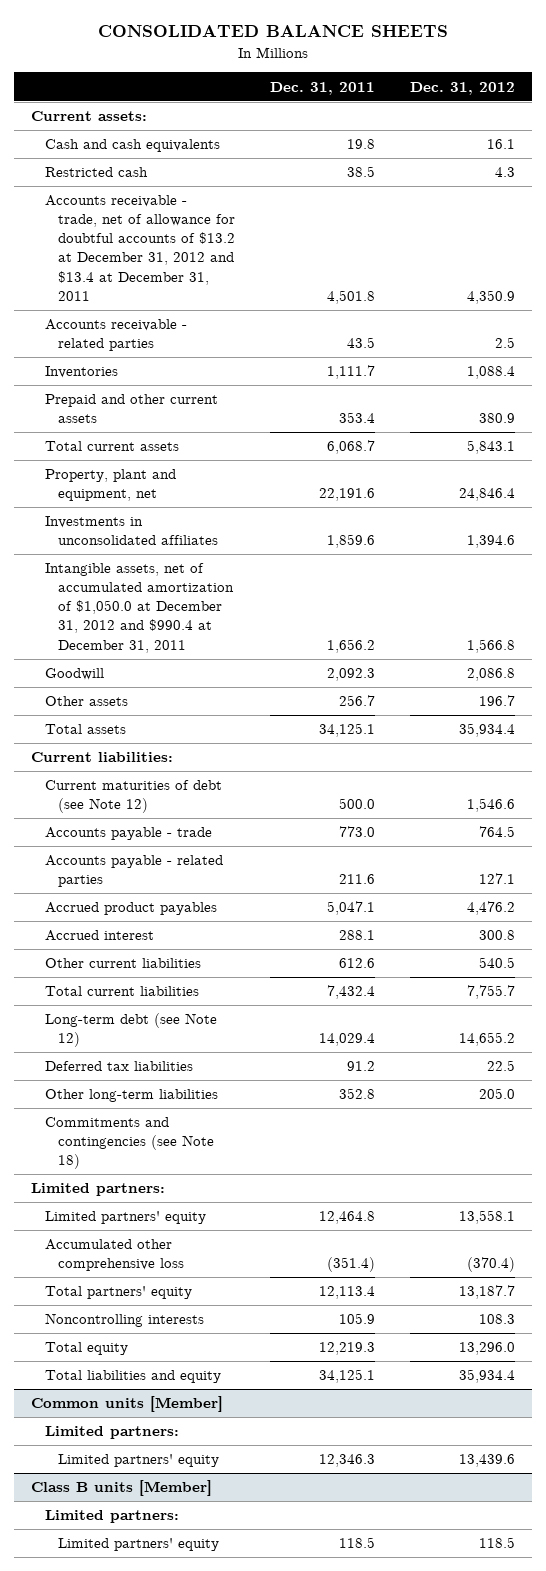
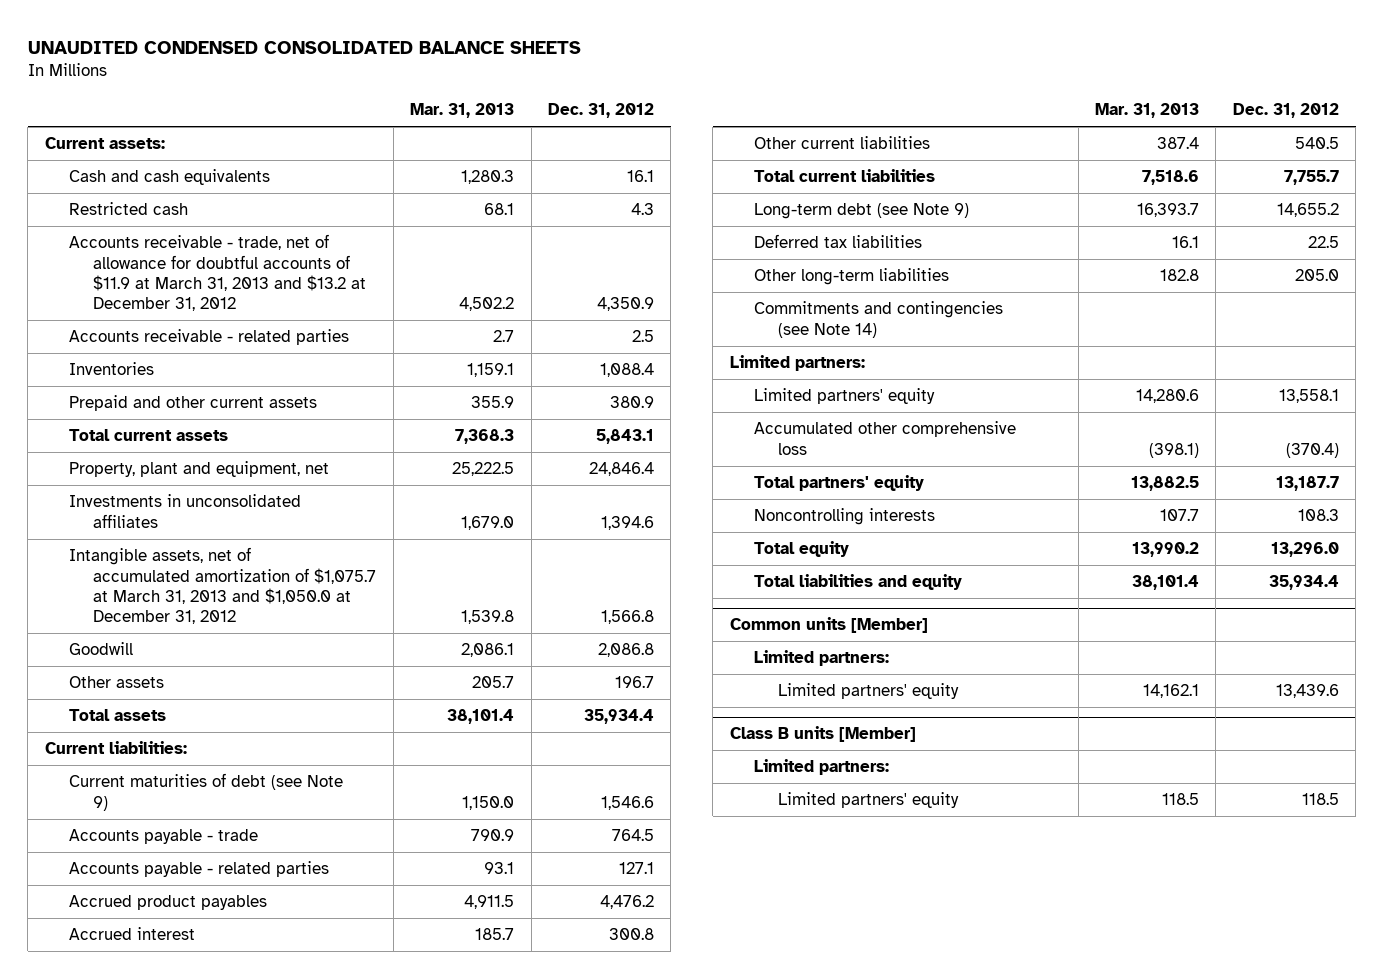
[98,25,449,38] CONSOLIDATED BALANCE SHEETS -> [27,40,581,54] UNAUDITED CONDENSED CONSOLIDATED BALANCE SHEETS
[269,81,375,95] Dec. 31, 2011 -> none
none -> [410,103,515,119] Mar. 31, 2013
[44,195,236,301] Accounts receivable - trade, net of allowance for doubtful accounts of $13.2 at December 31, 2012 and $13.4 at December 31, 2011 -> [68,234,367,311] Accounts receivable - trade, net of allowance for doubtful accounts of $11.9 at March 31, 2013 and $13.2 at December 31, 2012
[44,563,235,653] Intangible assets, net of accumulated amortization of $1,050.0 at December 31, 2012 and $990.4 at December 31, 2011 -> [68,547,377,624] Intangible assets, net of accumulated amortization of $1,075.7 at March 31, 2013 and $1,050.0 at December 31, 2012
[44,780,222,814] Current maturities of debt (see Note 12) -> [68,773,343,811] Current maturities of debt (see Note 9)
[44,1013,217,1048] Long-term debt (see Note 12) -> [753,203,969,220] Long-term debt (see Note 9)
[44,1117,215,1170] Commitments and contingencies (see Note 18) -> [753,301,1003,338] Commitments and contingencies (see Note 14)

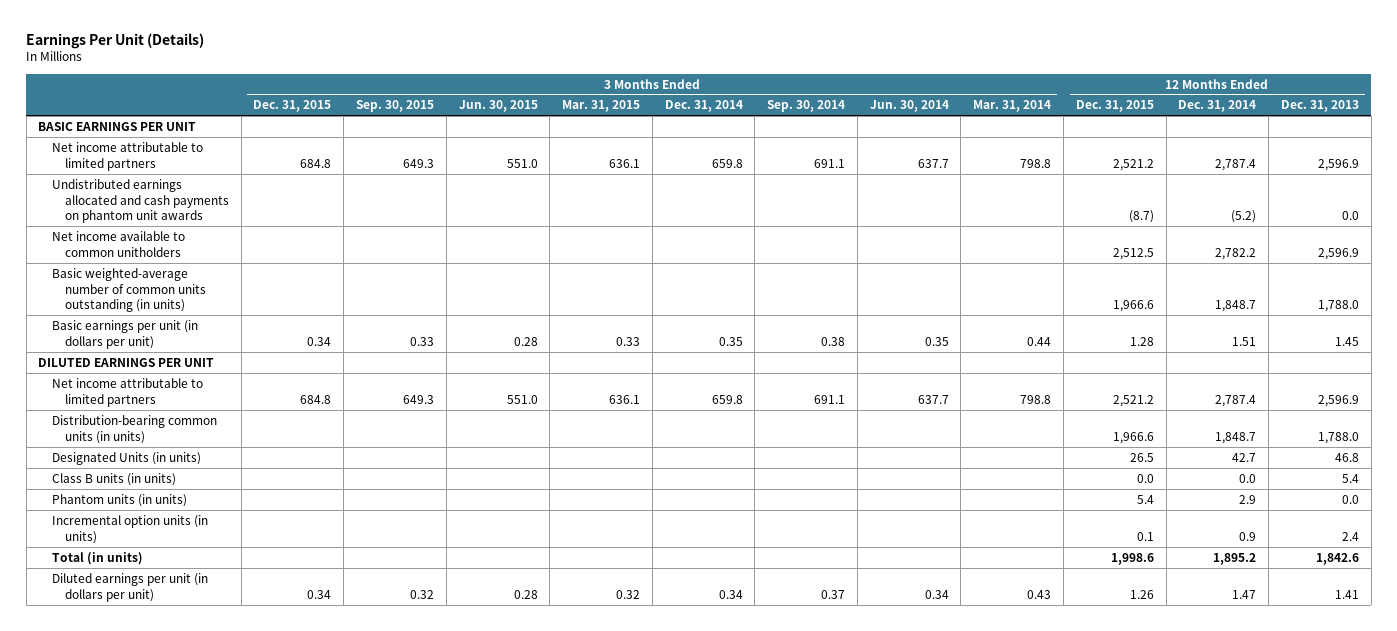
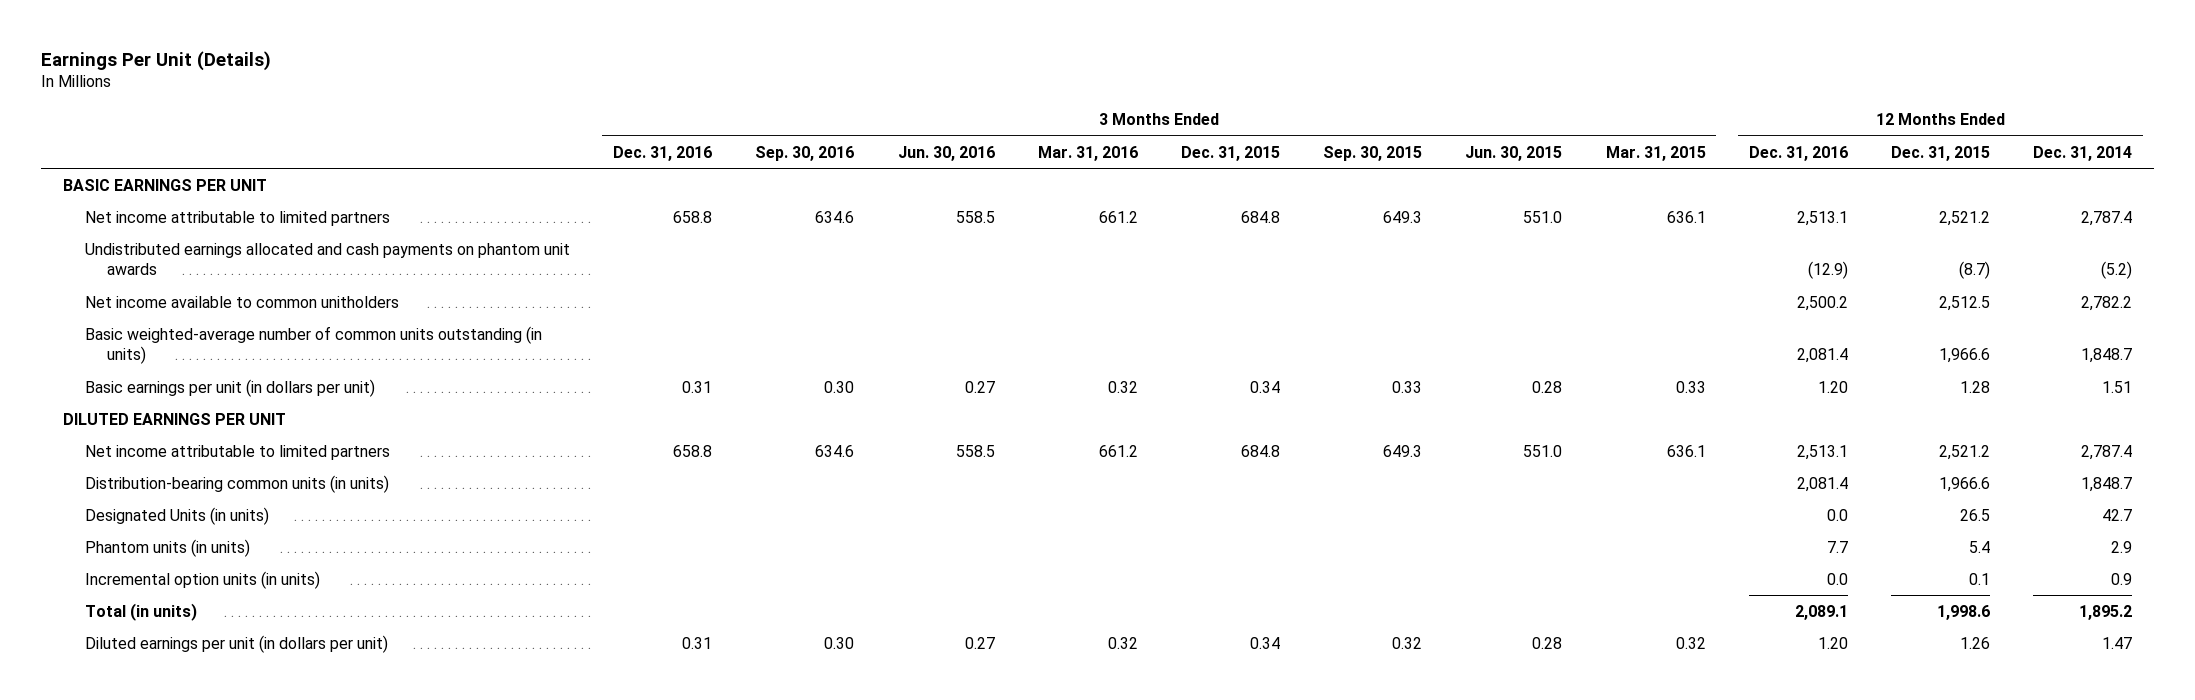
[664,100,743,113] Dec. 31, 2014 -> none
[767,100,846,113] Sep. 30, 2014 -> none
[869,100,949,113] Jun. 30, 2014 -> none
[973,100,1052,113] Mar. 31, 2014 -> none
[1280,100,1359,113] Dec. 31, 2013 -> none
none -> [613,145,713,161] Dec. 31, 2016
none -> [755,145,855,161] Sep. 30, 2016
none -> [897,145,995,161] Jun. 30, 2016
none -> [1037,145,1138,161] Mar. 31, 2016
none -> [1748,145,1848,161] Dec. 31, 2016
[51,472,176,486] Class B units (in units) -> none

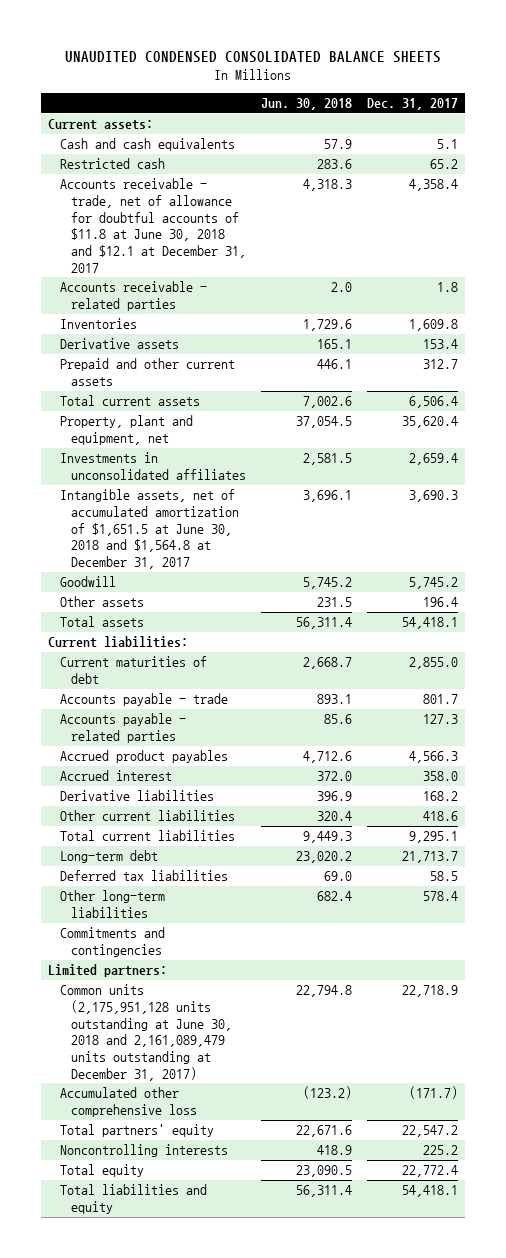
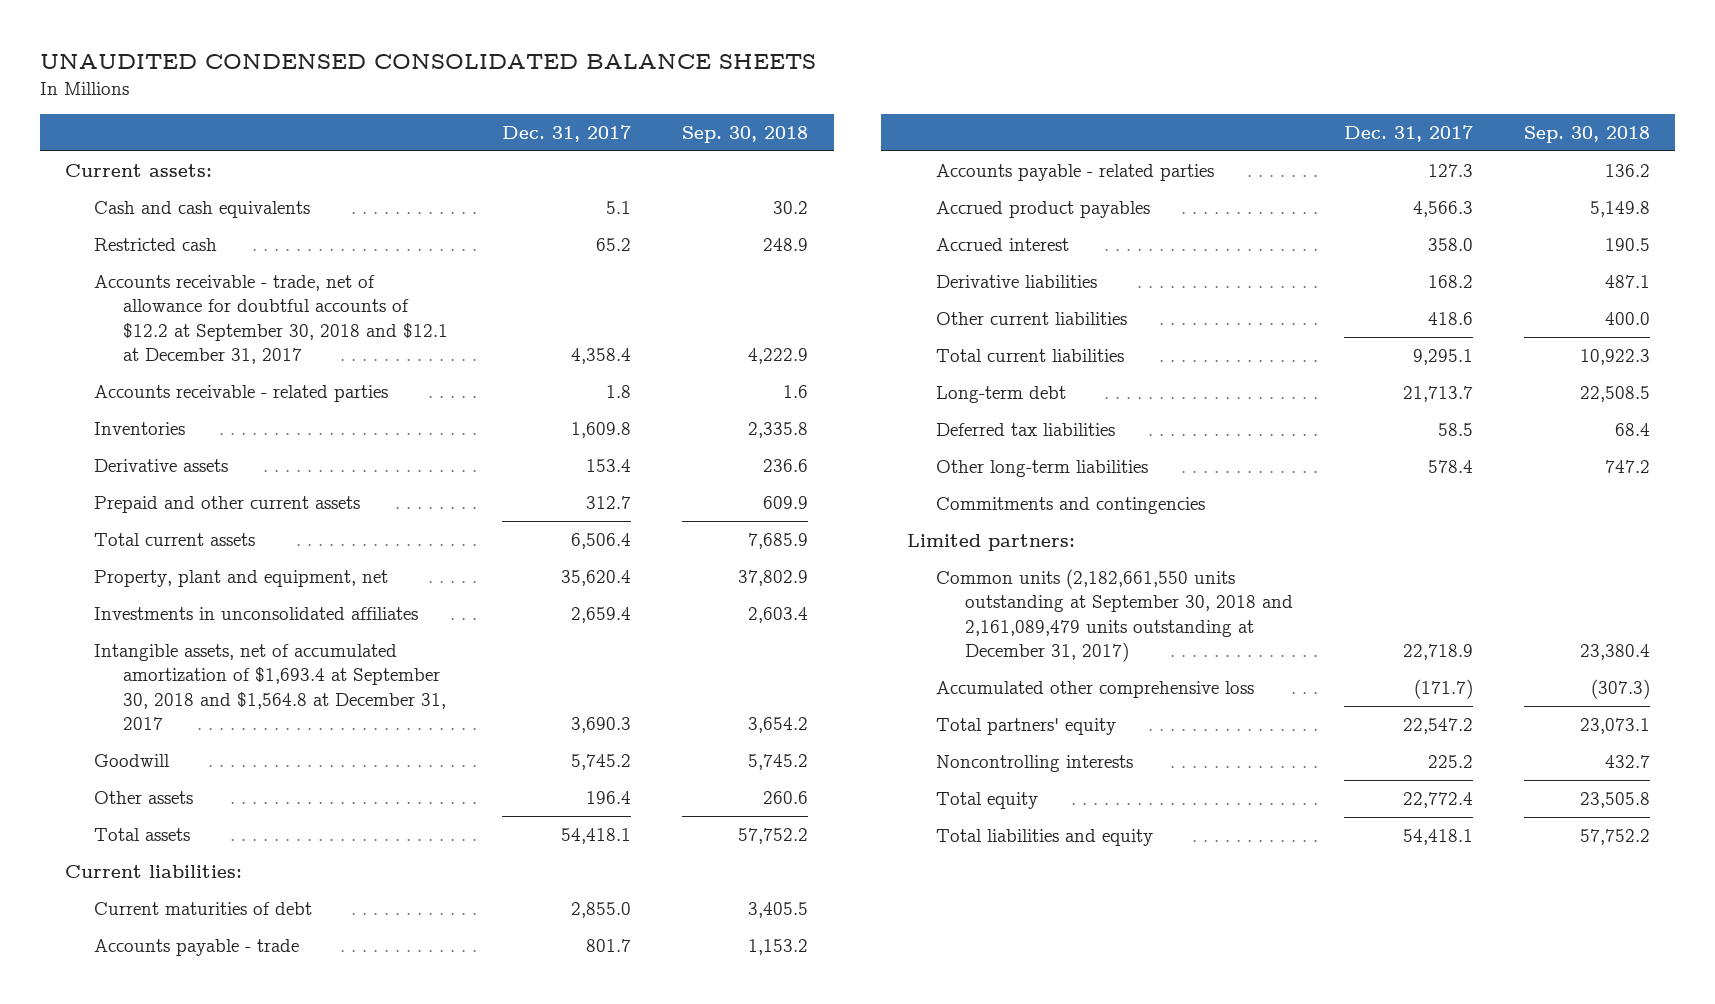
[260,97,352,110] Jun. 30, 2018 -> none
none -> [682,126,809,144] Sep. 30, 2018
[59,178,247,273] Accounts receivable - trade, net of allowance for doubtful accounts of $11.8 at June 30, 2018 and $12.1 at December 31, 2017 -> [94,275,449,365] Accounts receivable - trade, net of allowance for doubtful accounts of $12.2 at September 30, 2018 and $12.1 at December 31, 2017
[59,489,240,569] Intangible assets, net of accumulated amortization of $1,651.5 at June 30, 2018 and $1,564.8 at December 31, 2017 -> [94,644,447,731] Intangible assets, net of accumulated amortization of $1,693.4 at September 30, 2018 and $1,564.8 at December 31, 2017
[59,984,233,1081] Common units (2,175,951,128 units outstanding at June 30, 2018 and 2,161,089,479 units outstanding at December 31, 2017) -> [935,569,1293,663] Common units (2,182,661,550 units outstanding at September 30, 2018 and 2,161,089,479 units outstanding at December 31, 2017)

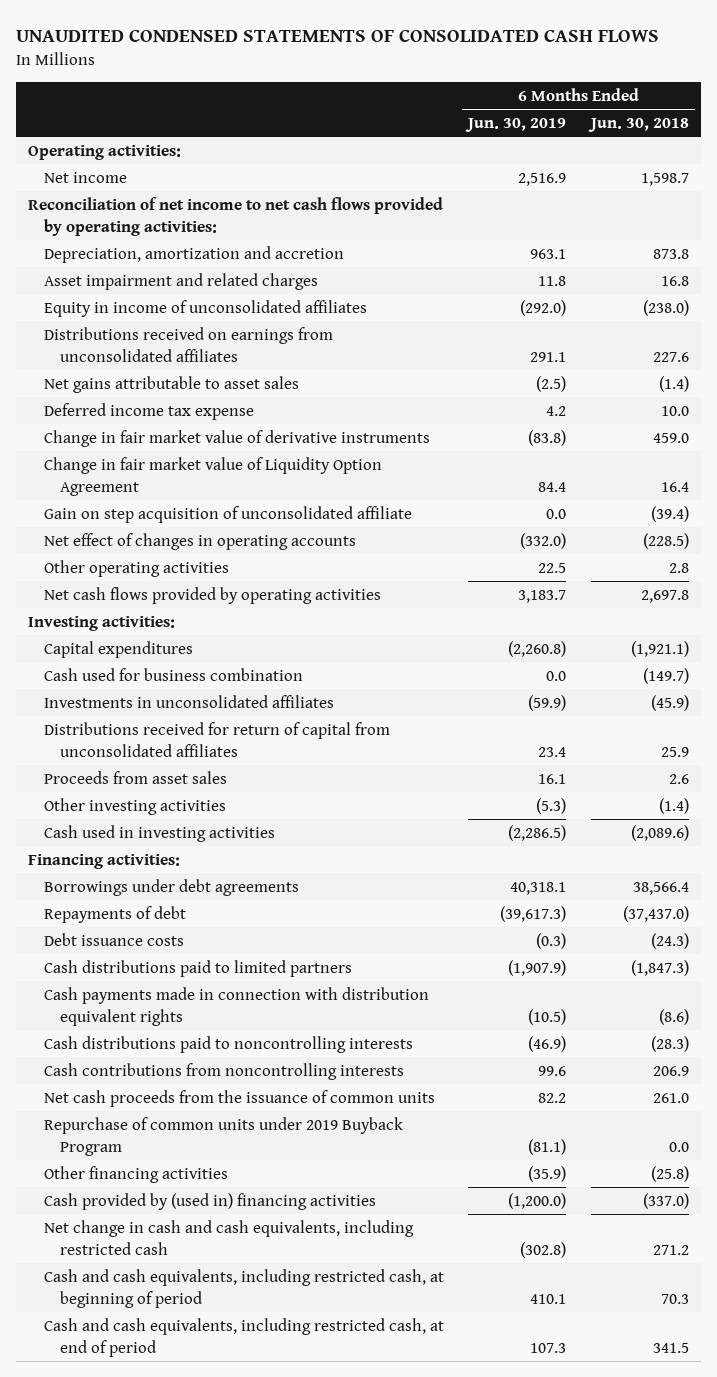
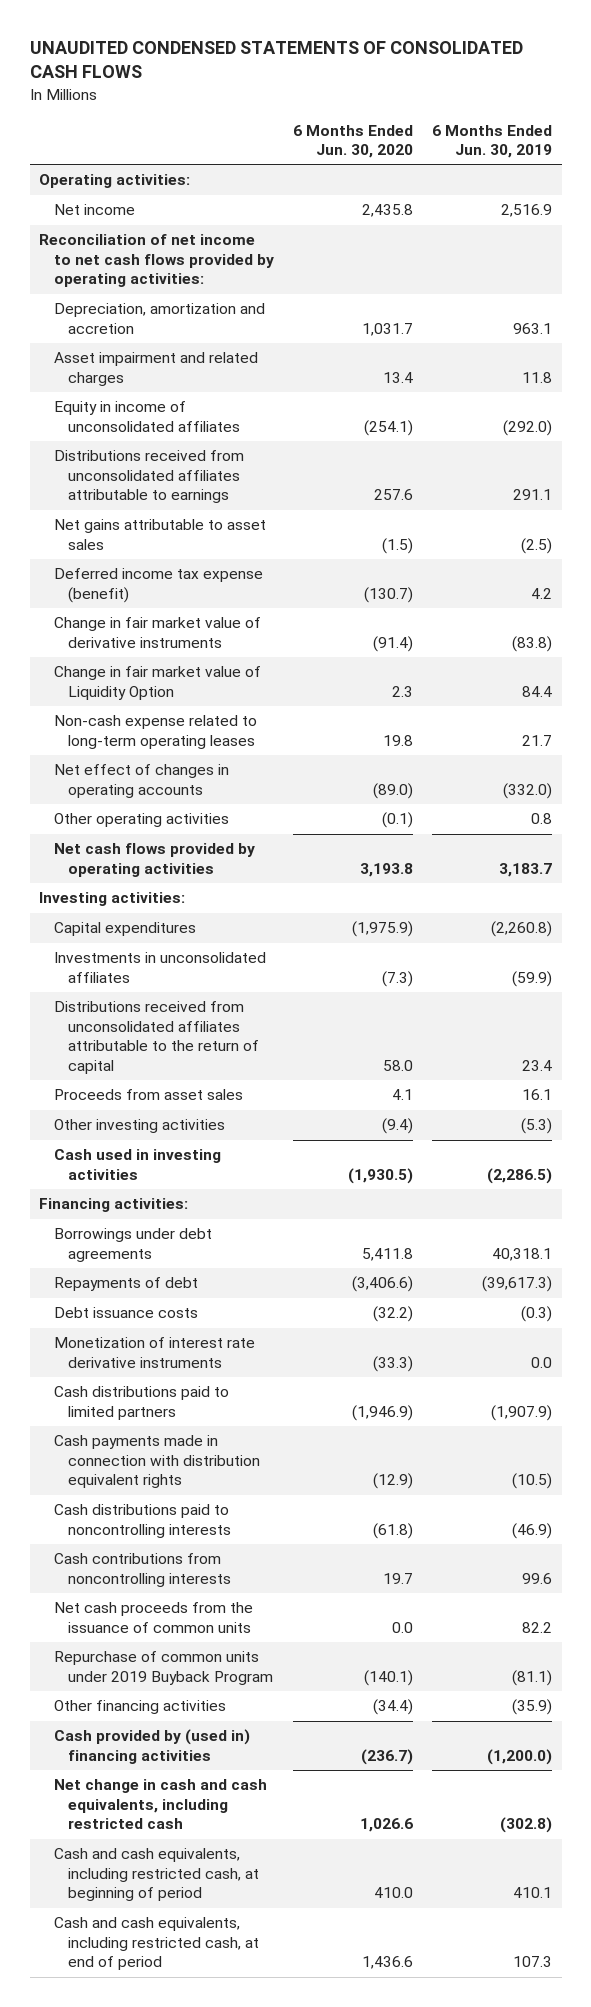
[587,117,689,132] Jun. 30, 2018 -> none
none -> [292,124,413,159] 6 Months Ended Jun. 30, 2020
[44,326,334,362] Distributions received on earnings from unconsolidated affiliates -> [53,450,244,504] Distributions received from unconsolidated affiliates attributable to earnings
[44,402,255,420] Deferred income tax expense -> [53,568,263,603] Deferred income tax expense (benefit)
[44,505,413,523] Gain on step acquisition of unconsolidated affiliate -> none
[44,456,383,496] Change in fair market value of Liquidity Option Agreement -> [53,666,261,700] Change in fair market value of Liquidity Option
none -> [53,715,257,749] Non-cash expense related to long-term operating leases
[538,562,567,573] 22.5 -> [531,813,553,825] 0.8
[44,667,304,681] Cash used for business combination -> none
[44,721,391,757] Distributions received for return of capital from unconsolidated affiliates -> [53,1001,259,1074] Distributions received from unconsolidated affiliates attributable to the return of capital
none -> [53,1337,255,1368] Monetization of interest rate derivative instruments

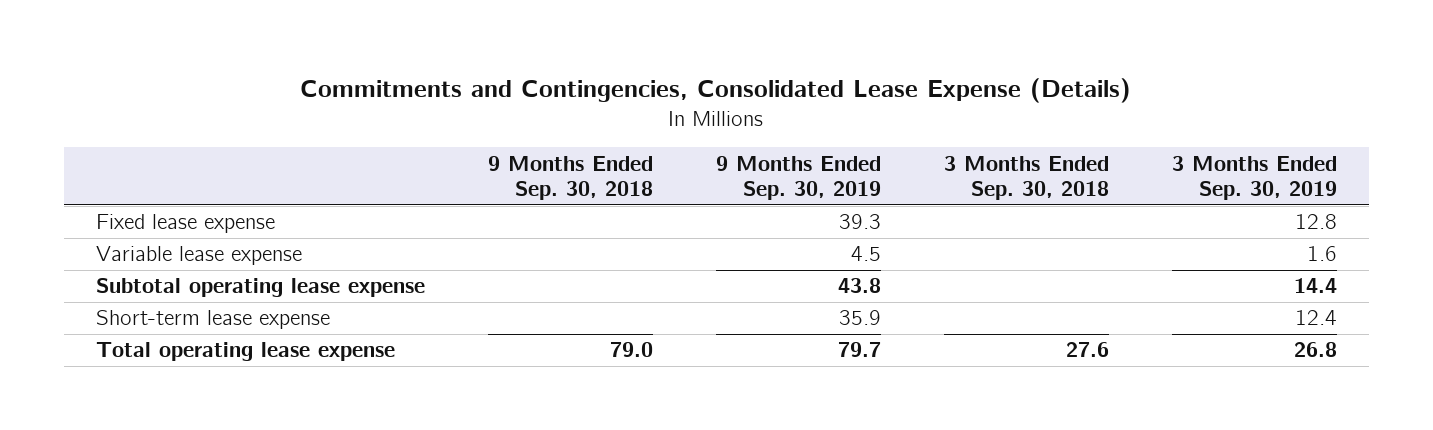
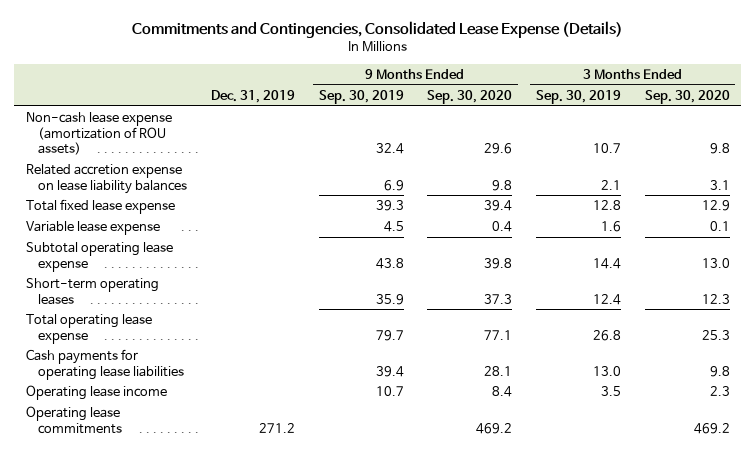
[487,155,653,200] 9 Months Ended Sep. 30, 2018 -> none
[943,155,1109,200] 3 Months Ended Sep. 30, 2018 -> none
none -> [210,89,295,103] Dec. 31, 2019
none -> [427,89,513,104] Sep. 30, 2020
none -> [644,89,730,104] Sep. 30, 2020
none -> [26,111,173,156] Non-cash lease expense (amortization of ROU assets)
none -> [26,163,188,194] Related accretion expense on lease liability balances
[95,214,275,234] Fixed lease expense -> [26,198,176,214] Total fixed lease expense
[95,310,330,330] Short-term lease expense -> [26,277,160,305] Short-term operating leases
none -> [26,348,185,380] Cash payments for operating lease liabilities
none -> [26,384,168,400] Operating lease income
none -> [26,405,123,434] Operating lease commitments

